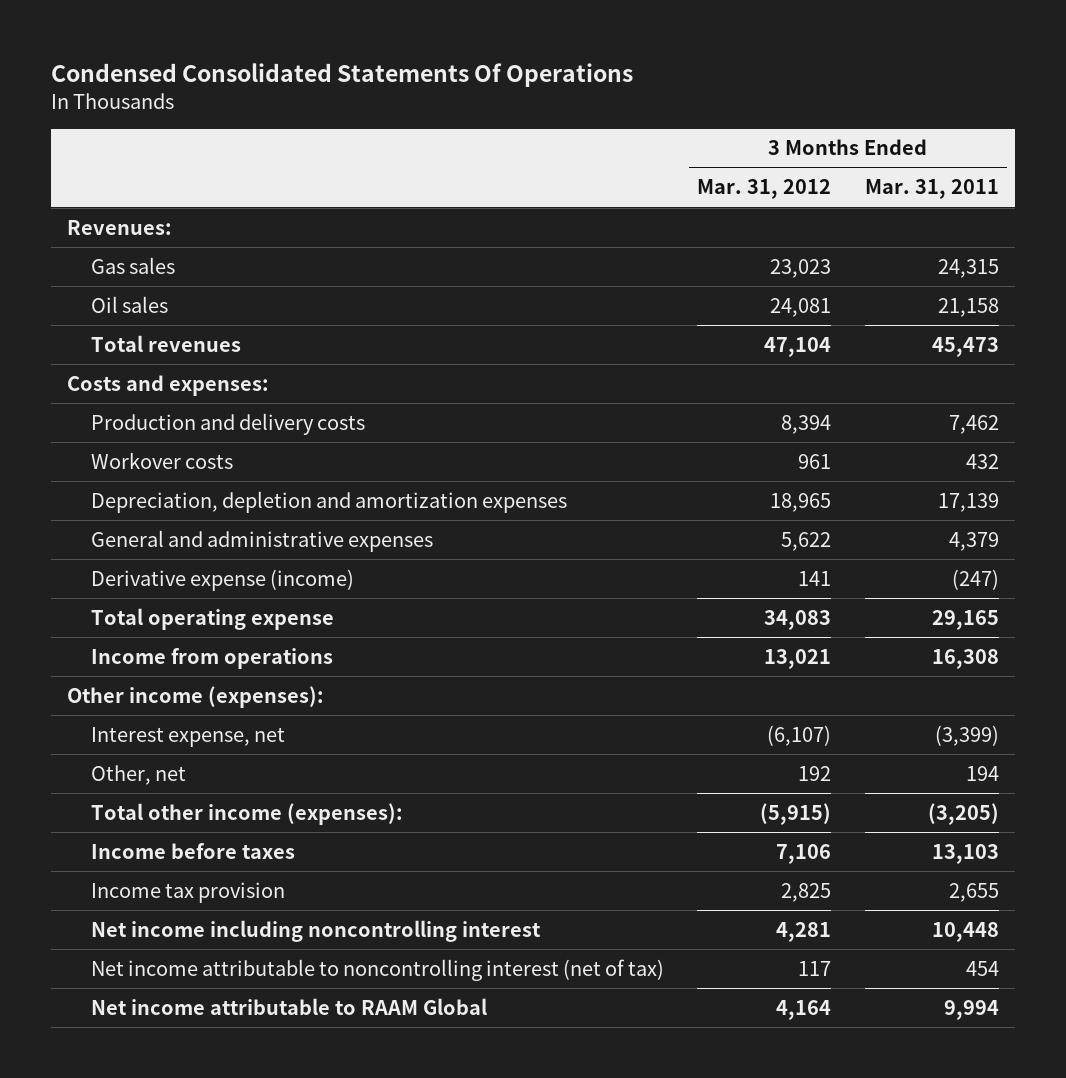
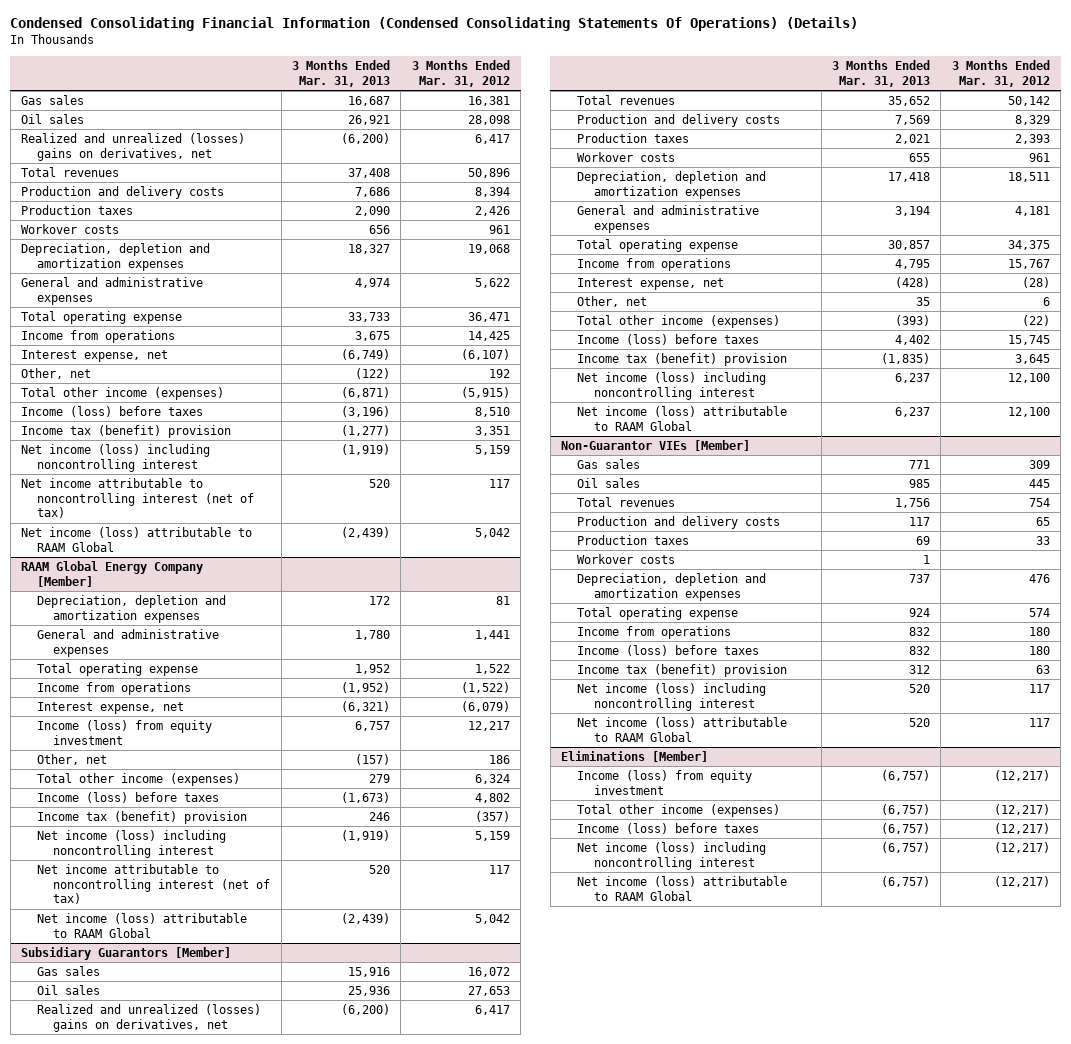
[50,62,633,87] Condensed Consolidated Statements Of Operations -> [10,17,859,32] Condensed Consolidating Financial Information (Condensed Consolidating Statements Of Operations) (Details)
[864,179,999,200] Mar. 31, 2011 -> none
none -> [292,60,391,87] 3 Months Ended Mar. 31, 2013
[67,219,173,235] Revenues: -> none
[67,374,270,396] Costs and expenses: -> none
[770,258,832,278] 23,023 -> [467,95,510,106] 16,381
[770,297,832,317] 24,081 -> [467,114,510,125] 28,098
none -> [20,132,245,161] Realized and unrealized (losses) gains on derivatives, net
[764,336,832,357] 47,104 -> [467,167,510,178] 50,896
none -> [20,204,133,215] Production taxes
[770,492,832,512] 18,965 -> [467,243,510,254] 19,068
[90,568,354,591] Derivative expense (income) -> none
[67,685,325,708] Other income (expenses): -> none
[764,609,832,630] 34,083 -> [467,311,510,322] 36,471
[764,648,832,669] 13,021 -> [467,330,510,341] 14,425
[90,802,403,825] Total other income (expenses): -> [20,386,224,400] Total other income (expenses)
[90,842,295,859] Income before taxes -> [20,405,203,417] Income (loss) before taxes
[776,843,832,864] 7,106 -> [474,406,510,417] 8,510
[90,881,285,903] Income tax provision -> [20,424,231,438] Income tax (benefit) provision
[781,882,832,902] 2,825 -> [474,425,510,436] 3,351
[90,919,541,942] Net income including noncontrolling interest -> [20,443,210,472] Net income (loss) including noncontrolling interest
[776,921,832,942] 4,281 -> [474,444,510,455] 5,159
[90,997,487,1015] Net income attributable to RAAM Global -> [20,526,252,552] Net income (loss) attributable to RAAM Global
[776,999,832,1020] 4,164 -> [474,527,510,538] 5,042
none -> [20,560,203,587] RAAM Global Energy Company [Member]
none -> [37,594,227,623] Depreciation, depletion and amortization expenses
none -> [37,628,220,657] General and administrative expenses
none -> [37,662,199,676] Total operating expense
none -> [37,681,192,695] Income from operations
none -> [37,701,185,714] Interest expense, net
none -> [37,719,213,745] Income (loss) from equity investment
none -> [37,753,108,765] Other, net
none -> [37,772,241,786] Total other income (expenses)
none -> [37,791,220,803] Income (loss) before taxes
none -> [37,810,248,824] Income tax (benefit) provision
none -> [37,829,227,858] Net income (loss) including noncontrolling interest
none -> [37,863,271,905] Net income attributable to noncontrolling interest (net of tax)
none -> [37,912,248,938] Net income (loss) attributable to RAAM Global
none -> [20,946,231,960] Subsidiary Guarantors [Member]
none -> [37,965,101,976] Gas sales
none -> [37,984,101,995] Oil sales
none -> [37,1003,262,1032] Realized and unrealized (losses) gains on derivatives, net
none -> [577,94,676,105] Total revenues
none -> [577,113,781,127] Production and delivery costs
none -> [577,132,690,143] Production taxes
none -> [577,151,676,162] Workover costs
none -> [577,170,767,199] Depreciation, depletion and amortization expenses
none -> [577,204,760,233] General and administrative expenses
none -> [577,238,739,252] Total operating expense
none -> [577,257,732,271] Income from operations
none -> [577,277,725,290] Interest expense, net
none -> [577,295,648,307] Other, net
none -> [577,314,781,328] Total other income (expenses)
none -> [577,333,760,345] Income (loss) before taxes
none -> [577,352,788,366] Income tax (benefit) provision
none -> [577,371,767,400] Net income (loss) including noncontrolling interest
none -> [577,405,788,431] Net income (loss) attributable to RAAM Global
none -> [560,439,750,451] Non-Guarantor VIEs [Member]
none -> [577,458,641,469] Gas sales
none -> [577,477,641,488] Oil sales
none -> [577,496,676,507] Total revenues
none -> [577,515,781,529] Production and delivery costs
none -> [577,534,690,545] Production taxes
none -> [577,553,676,564] Workover costs
none -> [577,572,767,601] Depreciation, depletion and amortization expenses
none -> [577,606,739,620] Total operating expense
none -> [577,625,732,639] Income from operations
none -> [577,644,760,656] Income (loss) before taxes
none -> [577,663,788,677] Income tax (benefit) provision
none -> [577,682,767,711] Net income (loss) including noncontrolling interest
none -> [577,716,788,742] Net income (loss) attributable to RAAM Global
none -> [560,750,708,762] Eliminations [Member]
none -> [577,769,753,795] Income (loss) from equity investment
none -> [577,803,781,817] Total other income (expenses)
none -> [577,822,760,834] Income (loss) before taxes
none -> [577,841,767,870] Net income (loss) including noncontrolling interest
none -> [577,875,788,901] Net income (loss) attributable to RAAM Global

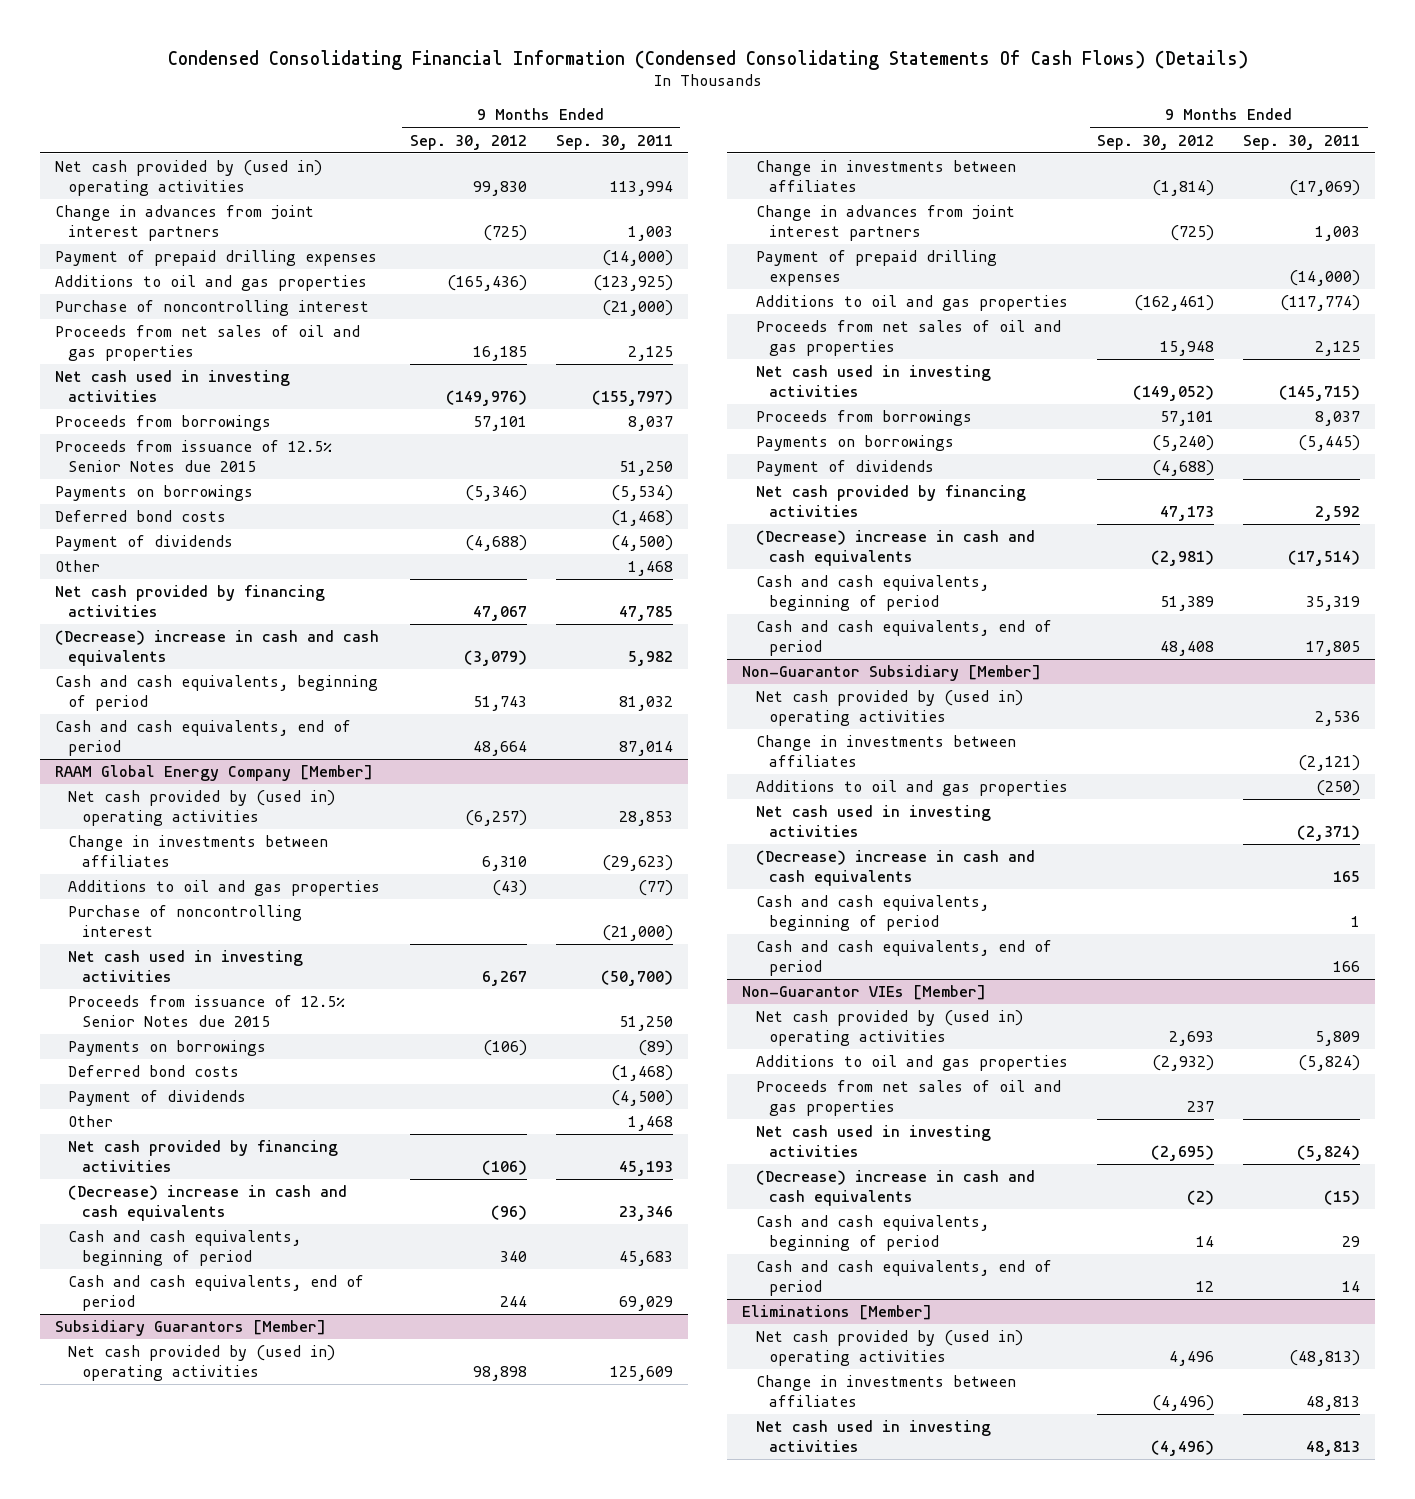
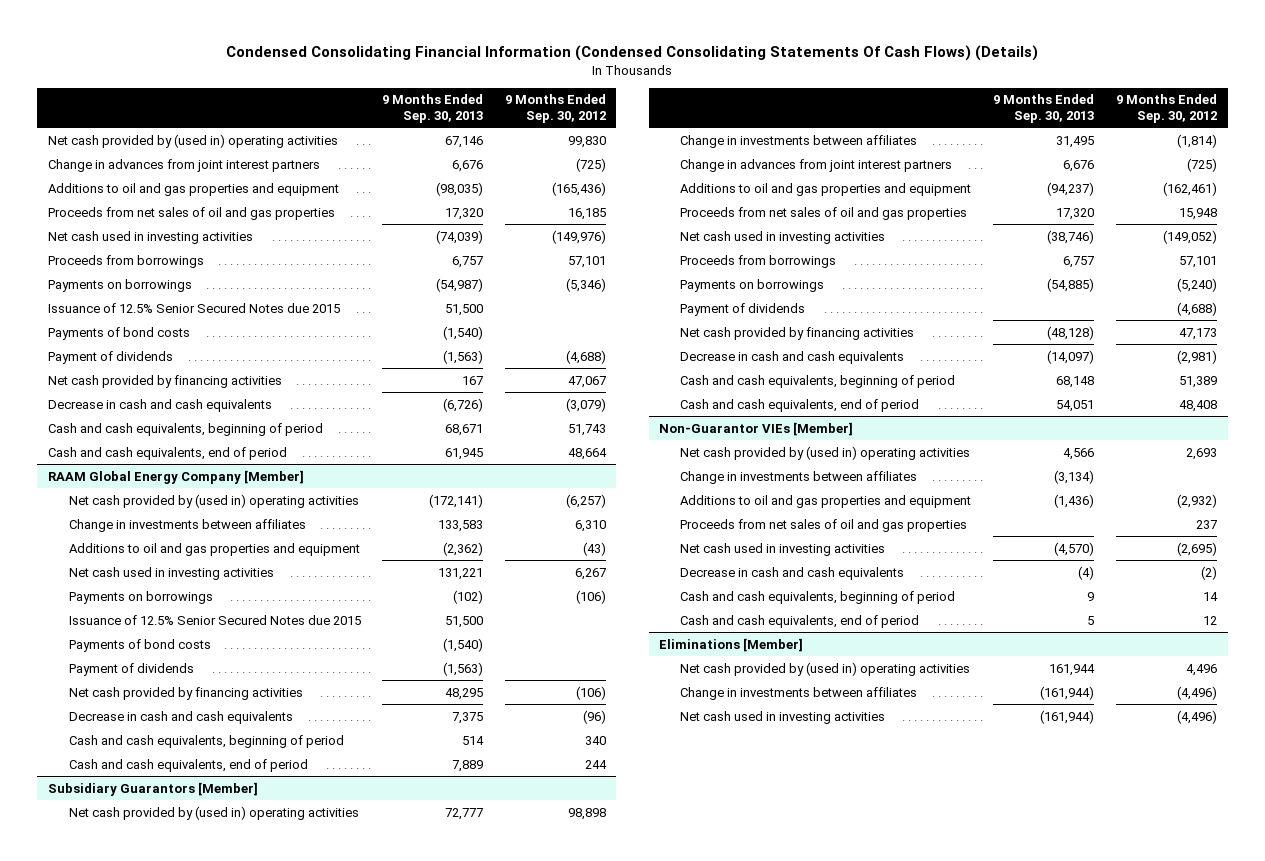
[556,134,674,150] Sep. 30, 2011 -> none
none -> [382,94,484,123] 9 Months Ended Sep. 30, 2013
[54,250,377,267] Payment of prepaid drilling expenses -> none
[54,300,369,317] Purchase of noncontrolling interest -> none
[54,275,367,292] Additions to oil and gas properties -> [48,182,340,196] Additions to oil and gas properties and equipment
[54,440,332,472] Proceeds from issuance of 12.5% Senior Notes due 2015 -> none
[54,510,226,523] Deferred bond costs -> none
none -> [48,302,341,313] Issuance of 12.5% Senior Secured Notes due 2015
none -> [48,326,191,340] Payments of bond costs
[54,560,100,573] Other -> none
[54,630,379,666] (Decrease) increase in cash and cash equivalents -> [48,398,273,412] Decrease in cash and cash equivalents
[68,905,303,937] Purchase of noncontrolling interest -> none
[68,880,381,897] Additions to oil and gas properties -> [68,542,360,556] Additions to oil and gas properties and equipment
[68,995,346,1027] Proceeds from issuance of 12.5% Senior Notes due 2015 -> none
[68,1065,240,1078] Deferred bond costs -> none
none -> [68,614,361,625] Issuance of 12.5% Senior Secured Notes due 2015
none -> [68,638,211,652] Payments of bond costs
[68,1115,114,1128] Other -> none
[68,1185,348,1221] (Decrease) increase in cash and cash equivalents -> [68,710,293,724] Decrease in cash and cash equivalents
[755,250,997,286] Payment of prepaid drilling expenses -> none
[755,295,1068,312] Additions to oil and gas properties -> [679,182,971,196] Additions to oil and gas properties and equipment
[755,530,1035,566] (Decrease) increase in cash and cash equivalents -> [679,350,904,364] Decrease in cash and cash equivalents
[742,665,1042,682] Non-Guarantor Subsidiary [Member] -> none
[755,690,1023,726] Net cash provided by (used in) operating activities -> none
[755,735,1016,767] Change in investments between affiliates -> none
[755,780,1068,797] Additions to oil and gas properties -> none
[755,805,991,837] Net cash used in investing activities -> none
[755,850,1035,886] (Decrease) increase in cash and cash equivalents -> none
[755,895,989,931] Cash and cash equivalents, beginning of period -> none
[755,940,1052,976] Cash and cash equivalents, end of period -> none
none -> [679,470,917,484] Change in investments between affiliates
[755,1055,1068,1072] Additions to oil and gas properties -> [679,494,971,508] Additions to oil and gas properties and equipment
[755,1170,1035,1206] (Decrease) increase in cash and cash equivalents -> [679,566,904,580] Decrease in cash and cash equivalents

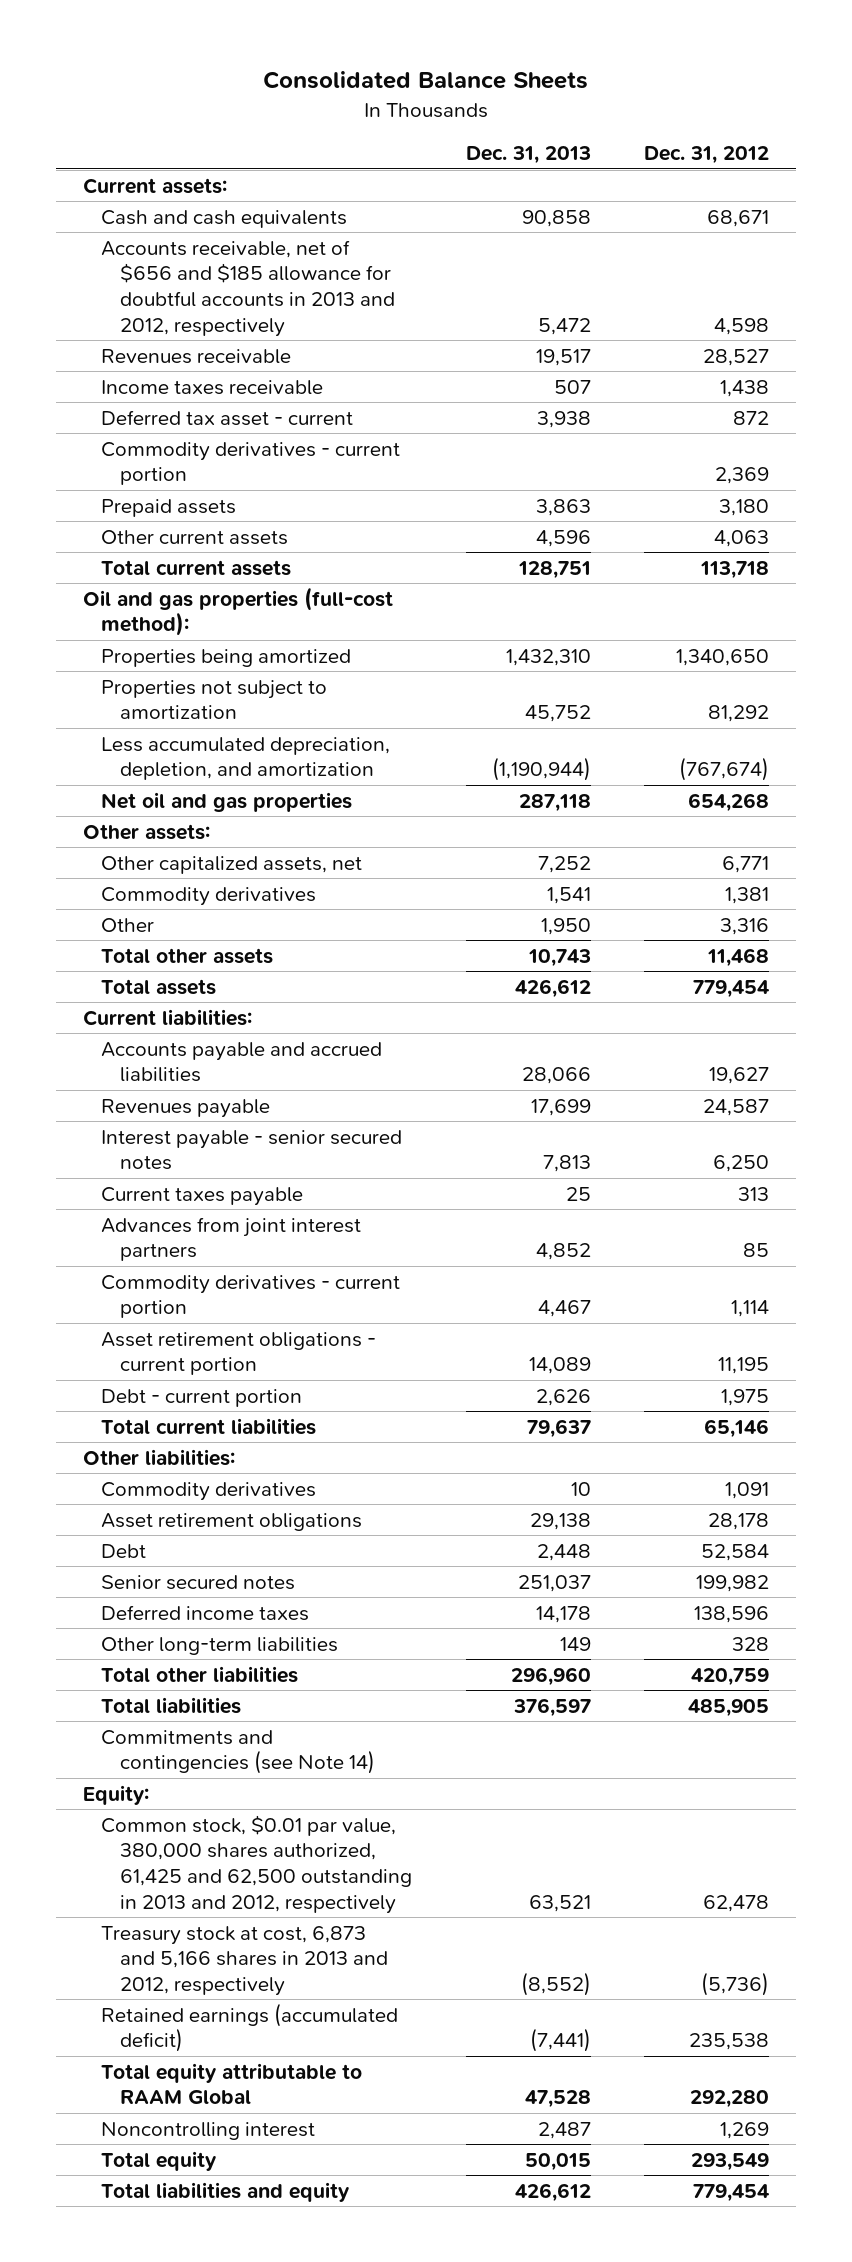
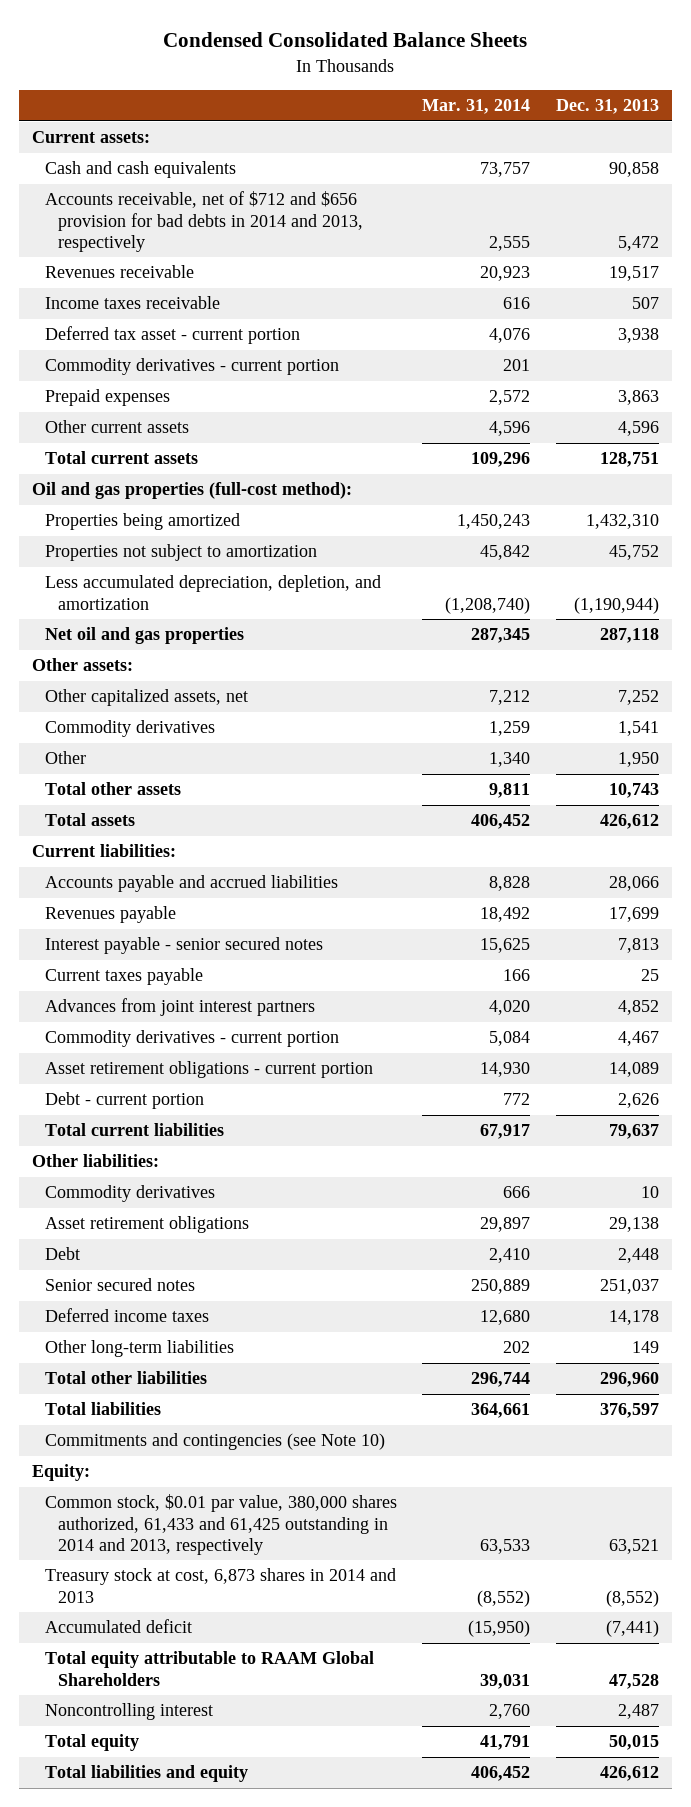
[262,71,588,90] Consolidated Balance Sheets -> [163,32,528,48] Condensed Consolidated Balance Sheets
[643,146,769,165] Dec. 31, 2012 -> none
none -> [422,99,531,115] Mar. 31, 2014
[101,239,396,337] Accounts receivable, net of $656 and $185 allowance for doubtful accounts in 2013 and 2012, respectively -> [44,191,363,252] Accounts receivable, net of $712 and $656 provision for bad debts in 2014 and 2013, respectively
[101,409,354,426] Deferred tax asset - current -> [44,326,300,345] Deferred tax asset - current portion
[101,498,237,517] Prepaid assets -> [44,389,170,407] Prepaid expenses
[101,1729,376,1775] Commitments and contingencies (see Note 14) -> [44,1433,385,1451] Commitments and contingencies (see Note 10)
[101,1814,413,1914] Common stock, $0.01 par value, 380,000 shares authorized, 61,425 and 62,500 outstanding in 2013 and 2012, respectively -> [44,1494,397,1555] Common stock, $0.01 par value, 380,000 shares authorized, 61,433 and 61,425 outstanding in 2014 and 2013, respectively
[101,1925,389,1996] Treasury stock at cost, 6,873 and 5,166 shares in 2013 and 2012, respectively -> [44,1568,396,1603] Treasury stock at cost, 6,873 shares in 2014 and 2013
[101,2002,399,2053] Retained earnings (accumulated deficit) -> [44,1619,192,1634] Accumulated deficit
[101,2062,363,2105] Total equity attributable to RAAM Global -> [44,1651,374,1686] Total equity attributable to RAAM Global Shareholders

